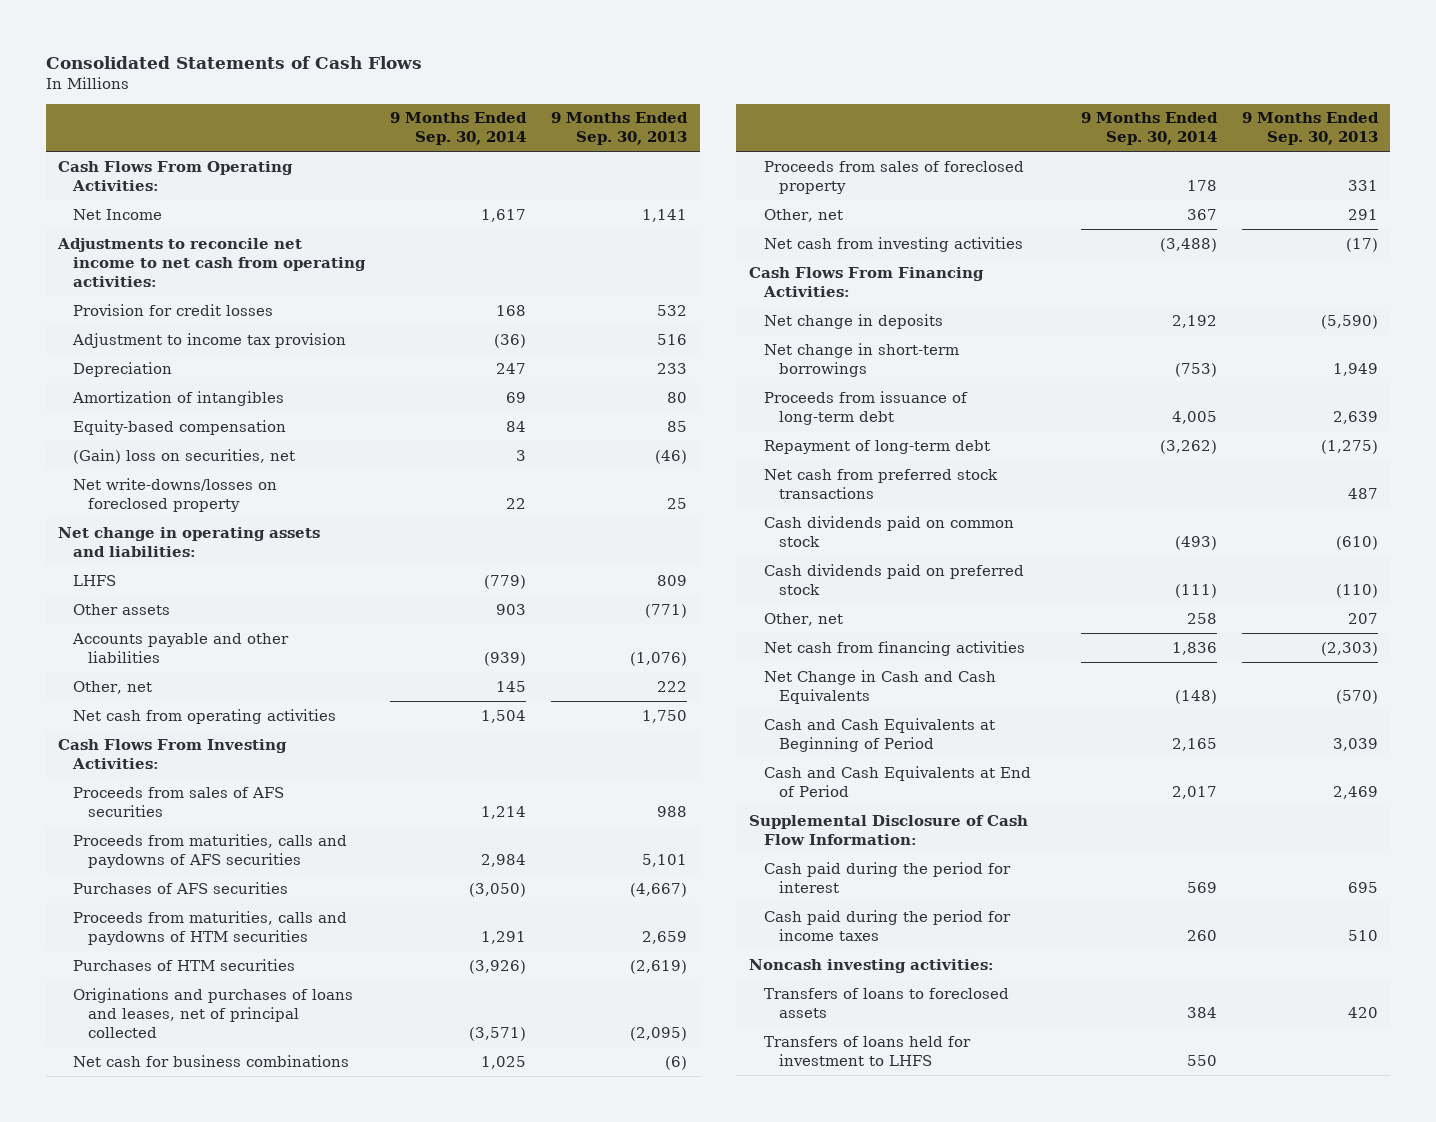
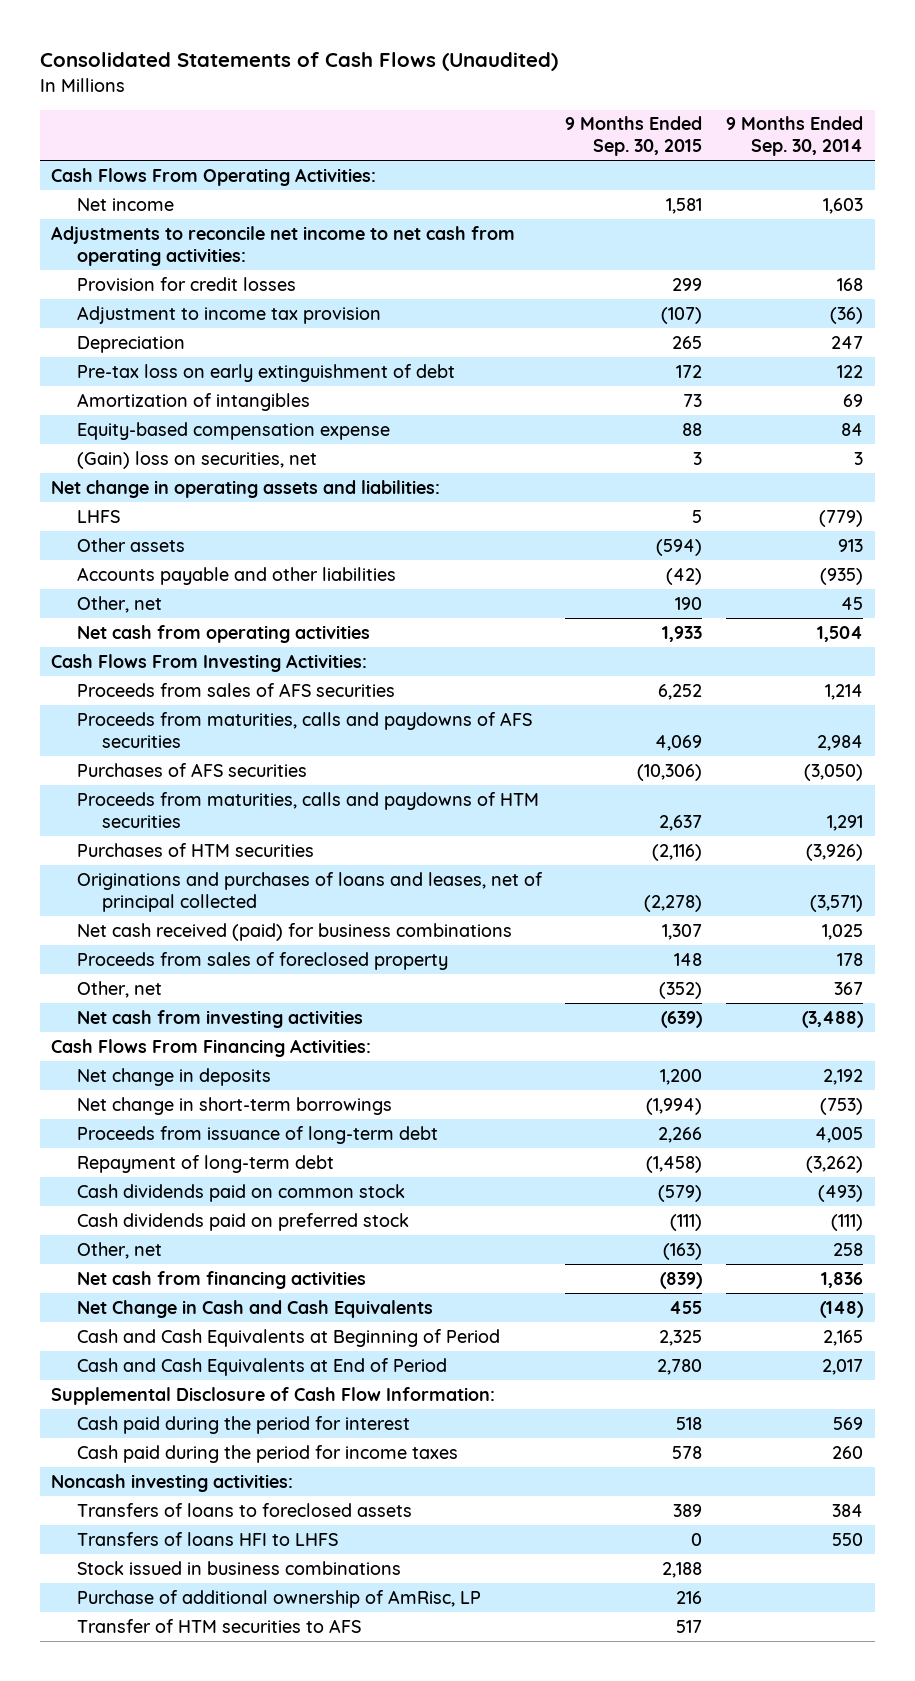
[46,55,423,69] Consolidated Statements of Cash Flows -> [39,52,558,72] Consolidated Statements of Cash Flows (Unaudited)
[551,112,689,146] 9 Months Ended Sep. 30, 2013 -> none
none -> [565,116,703,157] 9 Months Ended Sep. 30, 2015
[73,208,163,220] Net Income -> [76,197,174,211] Net income
[481,208,527,222] 1,617 -> [823,197,864,214] 1,603
none -> [76,363,455,382] Pre-tax loss on early extinguishment of debt
[73,419,287,435] Equity-based compensation -> [76,421,390,440] Equity-based compensation expense
[73,477,278,512] Net write-downs/losses on foreclosed property -> none
[496,603,527,615] 903 -> [838,538,864,552] 913
[484,651,527,666] (939) -> [820,567,864,585] (935)
[496,680,527,692] 145 -> [841,596,864,610] 45
[73,1054,350,1067] Net cash for business combinations -> [76,922,512,941] Net cash received (paid) for business combinations
[763,468,998,499] Net cash from preferred stock transactions -> none
[763,1035,971,1066] Transfers of loans held for investment to LHFS -> [76,1531,338,1546] Transfers of loans HFI to LHFS
none -> [76,1560,401,1575] Stock issued in business combinations
none -> [76,1589,481,1608] Purchase of additional ownership of AmRisc, LP
none -> [76,1618,361,1633] Transfer of HTM securities to AFS

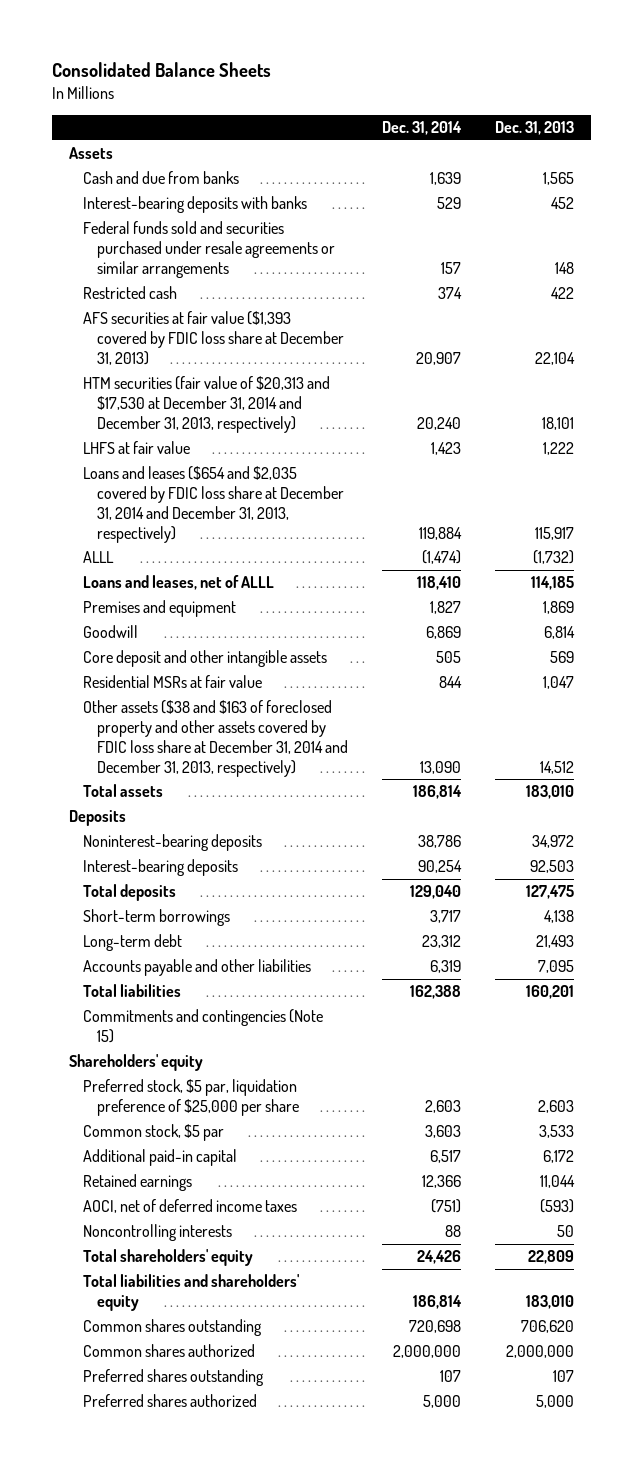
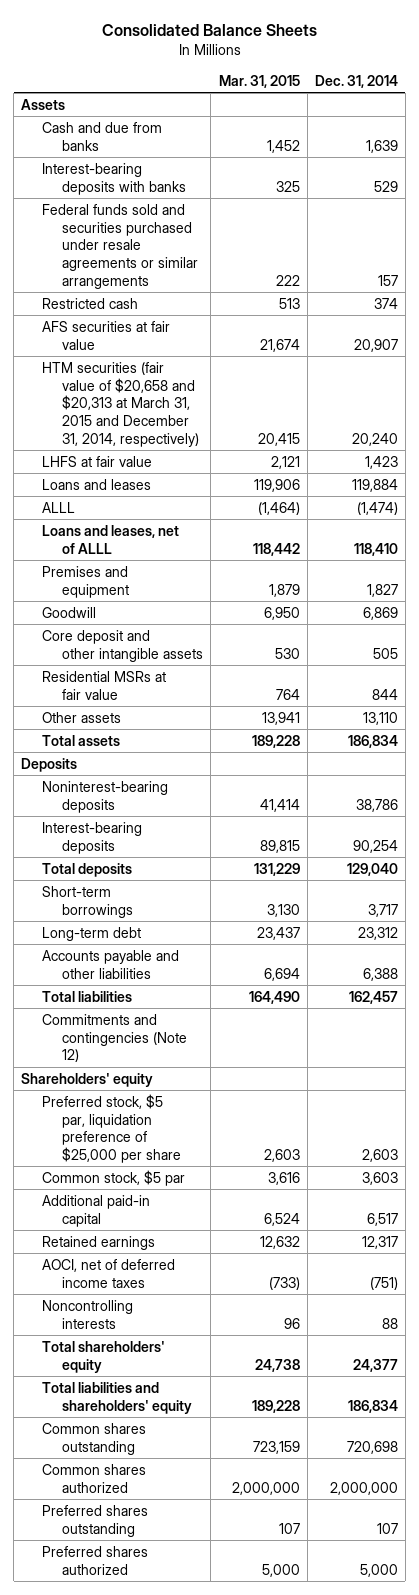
[495,120,575,135] Dec. 31, 2013 -> none
none -> [218,74,300,88] Mar. 31, 2015
[83,311,345,365] AFS securities at fair value ($1,393 covered by FDIC loss share at December 31, 2013) -> [41,320,170,350] AFS securities at fair value
[83,376,331,433] HTM securities (fair value of $20,313 and $17,530 at December 31, 2014 and December 31, 2013, respectively) -> [41,361,200,447] HTM securities (fair value of $20,658 and $20,313 at March 31, 2015 and December 31, 2014, respectively)
[83,466,345,543] Loans and leases ($654 and $2,035 covered by FDIC loss share at December 31, 2014 and December 31, 2013, respectively) -> [41,478,151,490] Loans and leases
[83,700,349,777] Other assets ($38 and $163 of foreclosed property and other assets covered by FDIC loss share at December 31, 2014 and December 31, 2013, respectively) -> none
none -> [41,711,121,723] Other assets
[413,785,463,800] 186,814 -> [347,734,398,748] 186,834
[430,960,462,974] 6,319 -> [362,967,398,981] 6,388
[410,985,462,1000] 162,388 -> [348,990,398,1004] 162,457
[83,1009,324,1044] Commitments and contingencies (Note 15) -> [41,1013,188,1063] Commitments and contingencies (Note 12)
[422,1175,462,1189] 12,366 -> [361,1235,398,1249] 12,317
[417,1250,462,1265] 24,426 -> [352,1358,398,1372] 24,377
[413,1295,463,1310] 186,814 -> [347,1399,398,1413] 186,834

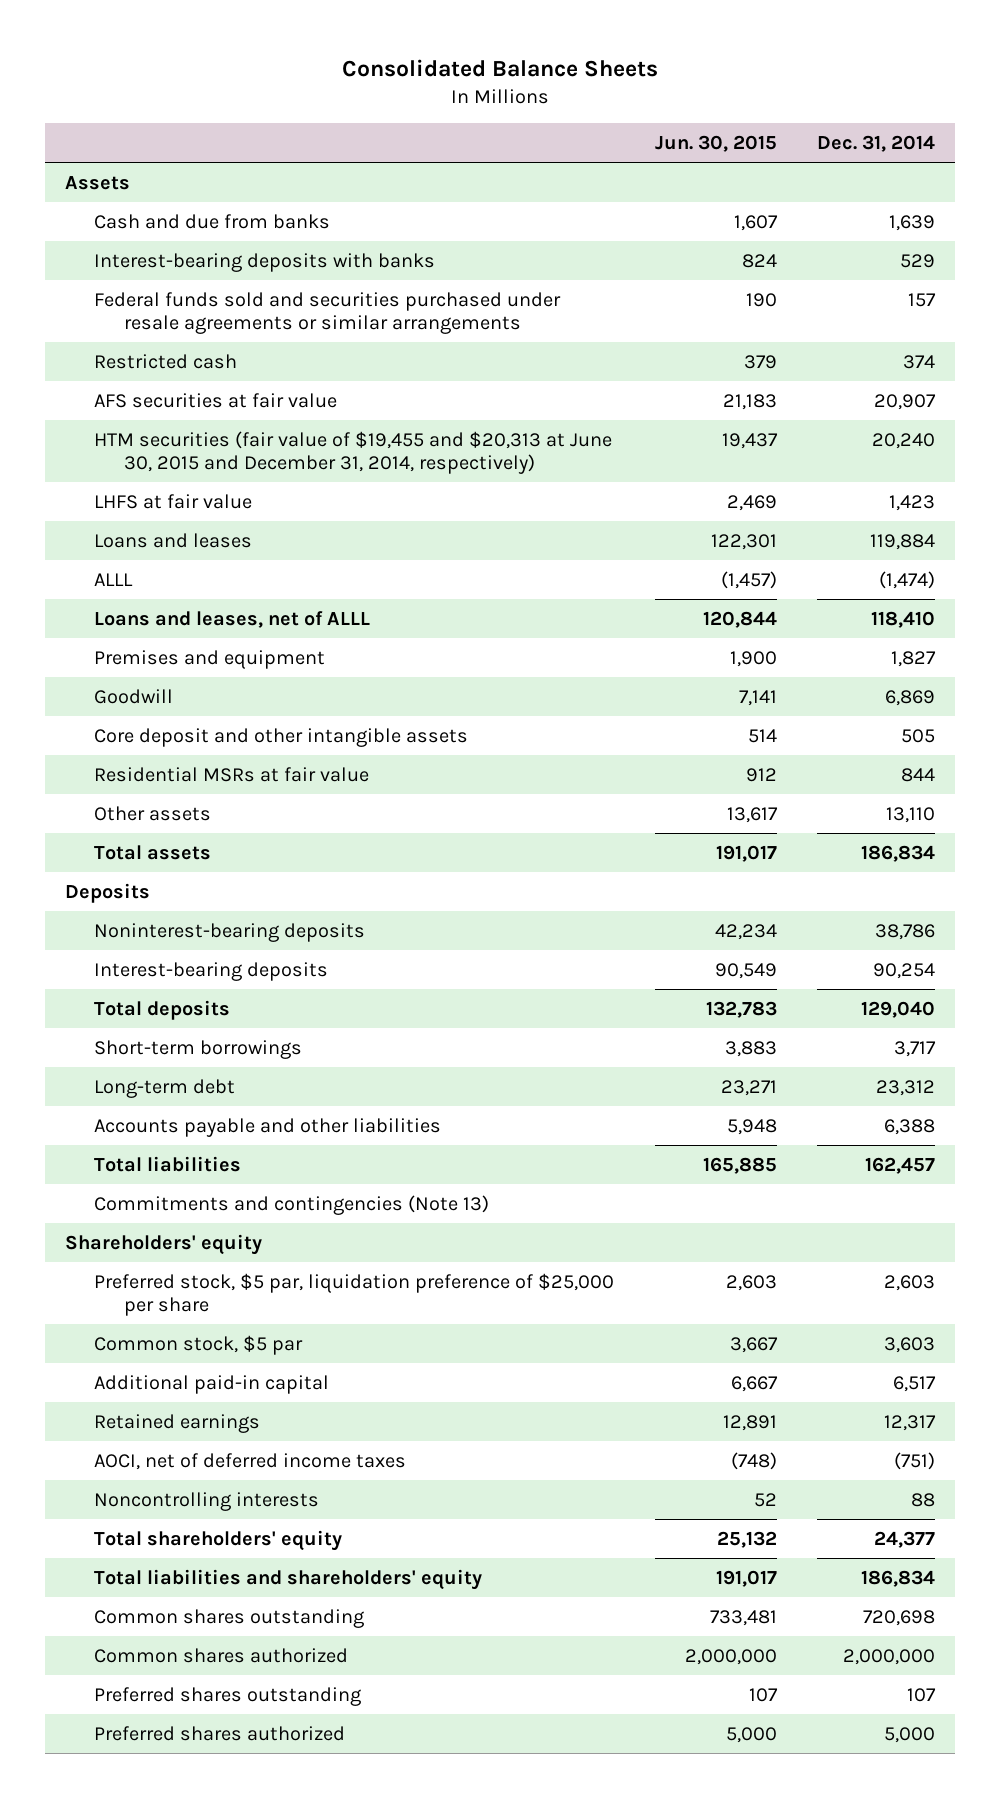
[218,74,300,88] Mar. 31, 2015 -> none
none -> [654,135,777,153] Jun. 30, 2015
[41,361,200,447] HTM securities (fair value of $20,658 and $20,313 at March 31, 2015 and December 31, 2014, respectively) -> [94,430,613,474] HTM securities (fair value of $19,455 and $20,313 at June 30, 2015 and December 31, 2014, respectively)
[41,1013,188,1063] Commitments and contingencies (Note 12) -> [94,1194,490,1215] Commitments and contingencies (Note 13)

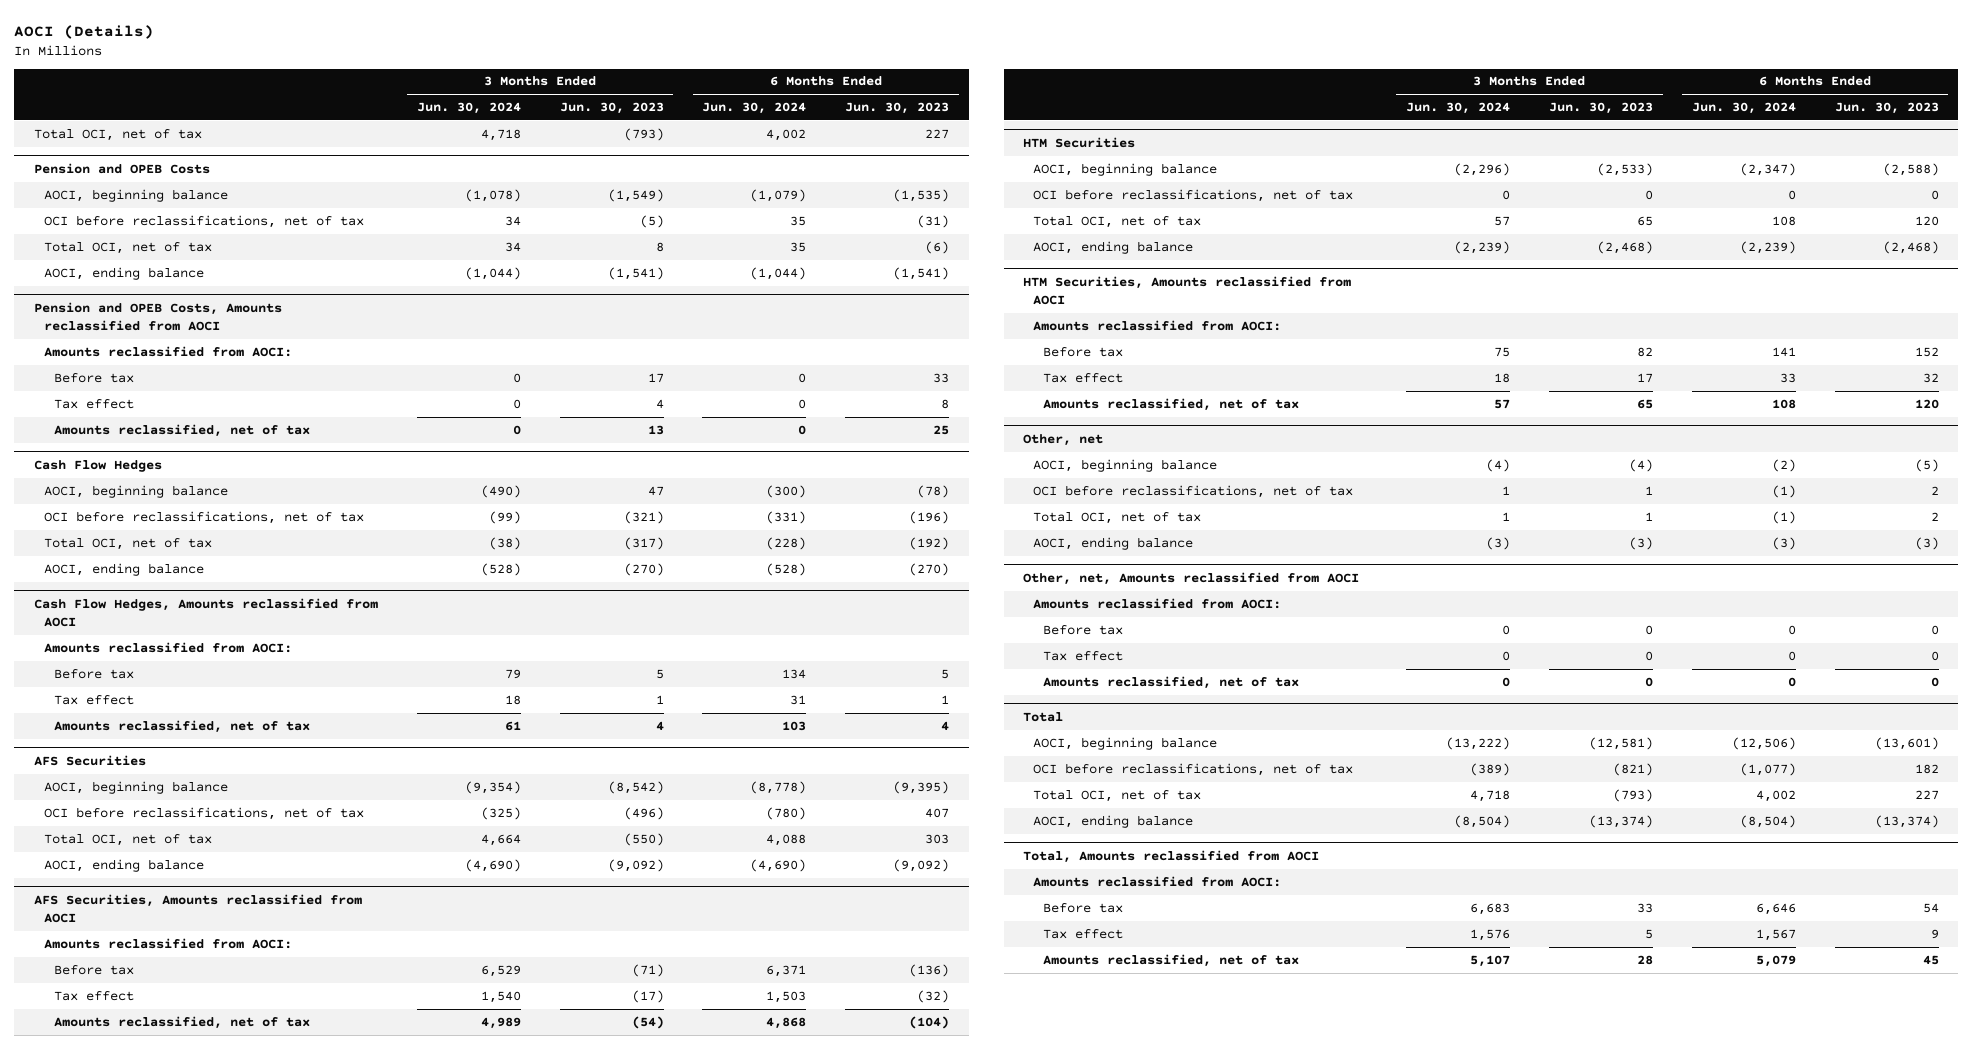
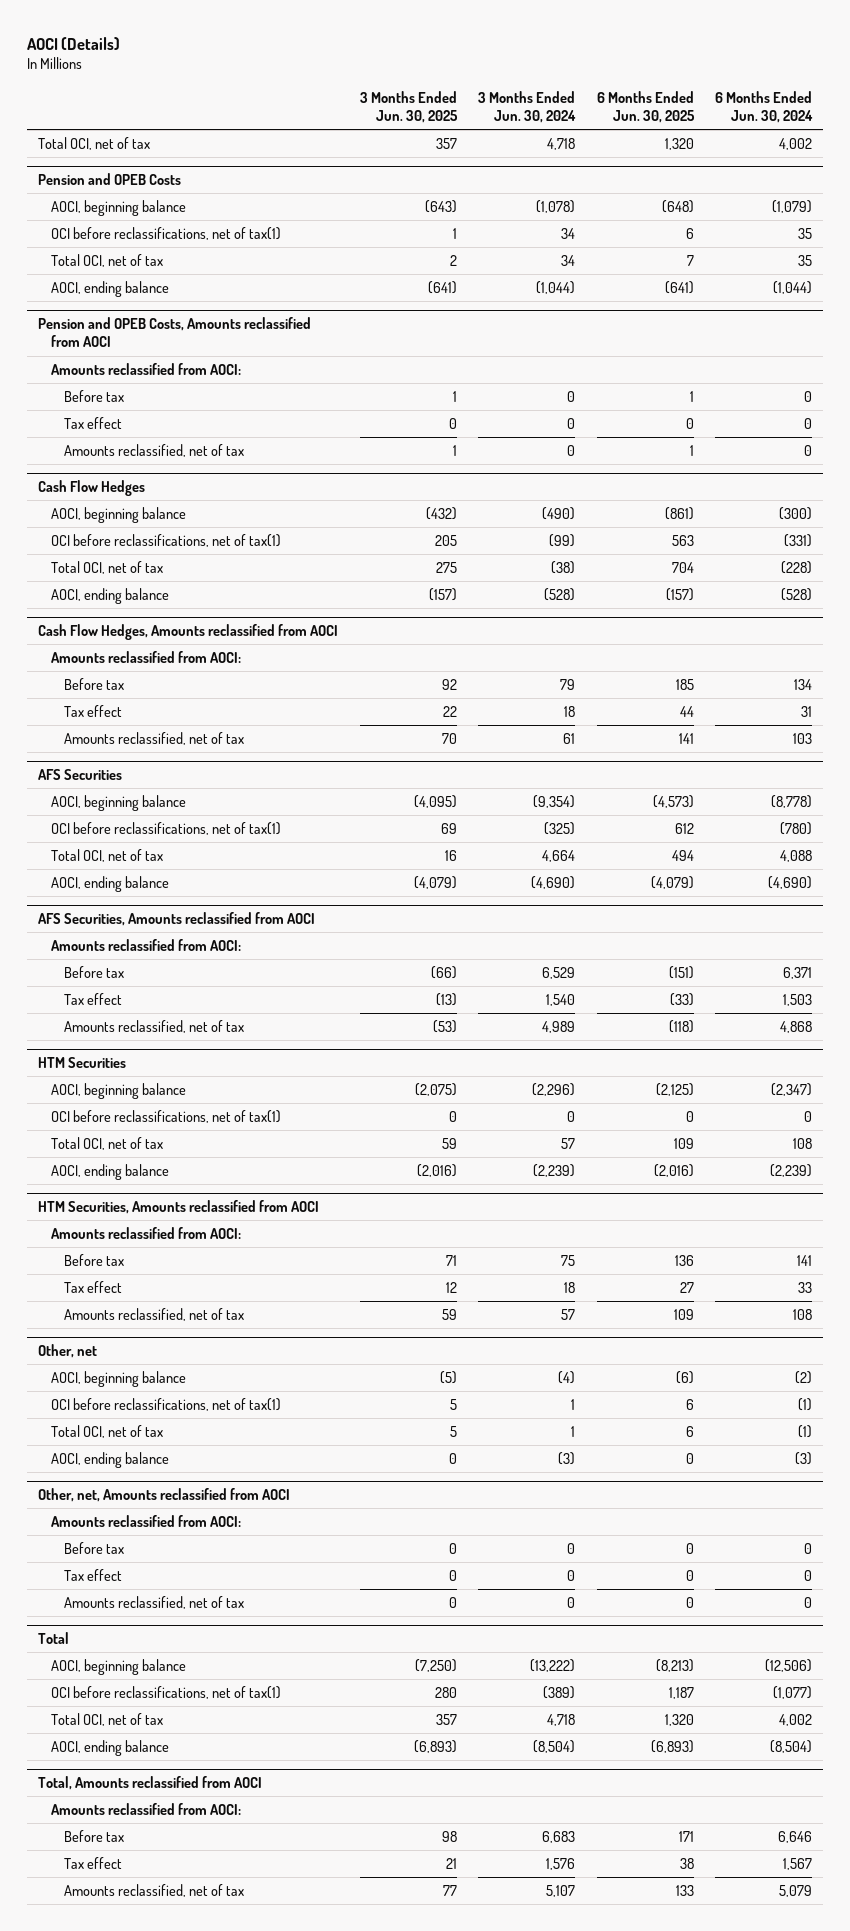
[559,102,664,115] Jun. 30, 2023 -> none
[845,102,950,115] Jun. 30, 2023 -> none
none -> [359,90,458,123] 3 Months Ended Jun. 30, 2025
none -> [596,90,695,123] 6 Months Ended Jun. 30, 2025
[43,214,364,228] OCI before reclassifications, net of tax -> [51,226,282,240] OCI before reclassifications, net of tax(1)
[43,510,364,524] OCI before reclassifications, net of tax -> [51,533,282,547] OCI before reclassifications, net of tax(1)
[43,806,364,820] OCI before reclassifications, net of tax -> [51,821,282,835] OCI before reclassifications, net of tax(1)
[1032,188,1353,202] OCI before reclassifications, net of tax -> [51,1109,282,1123] OCI before reclassifications, net of tax(1)
[1032,484,1353,498] OCI before reclassifications, net of tax -> [51,1397,282,1411] OCI before reclassifications, net of tax(1)
[1032,762,1353,776] OCI before reclassifications, net of tax -> [51,1685,282,1699] OCI before reclassifications, net of tax(1)

